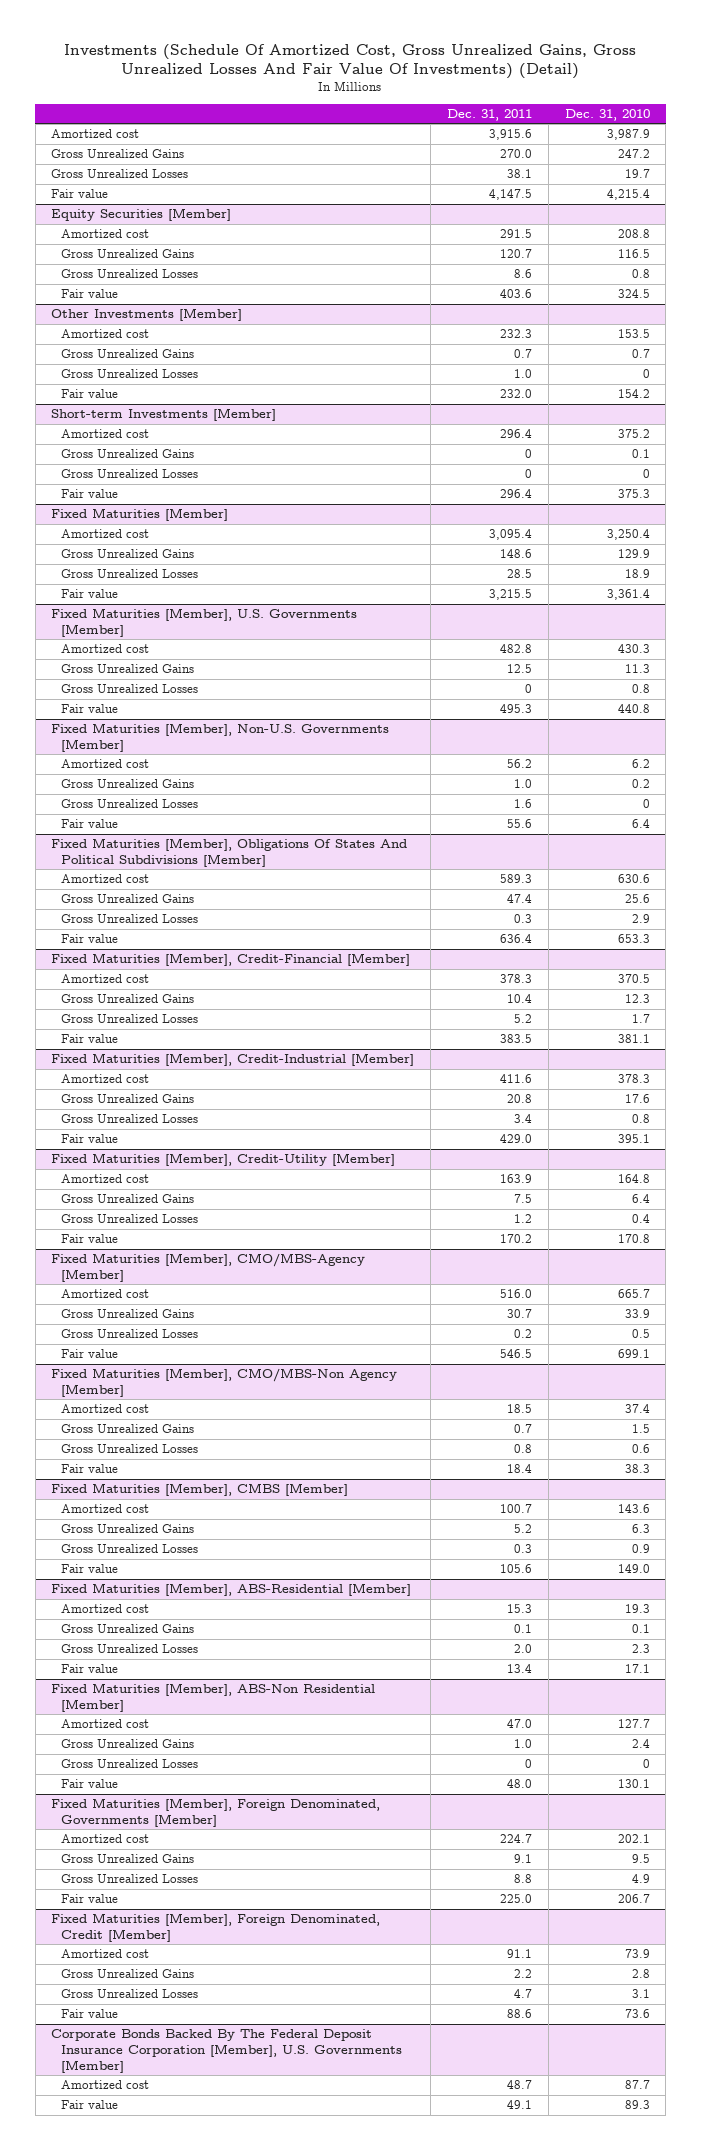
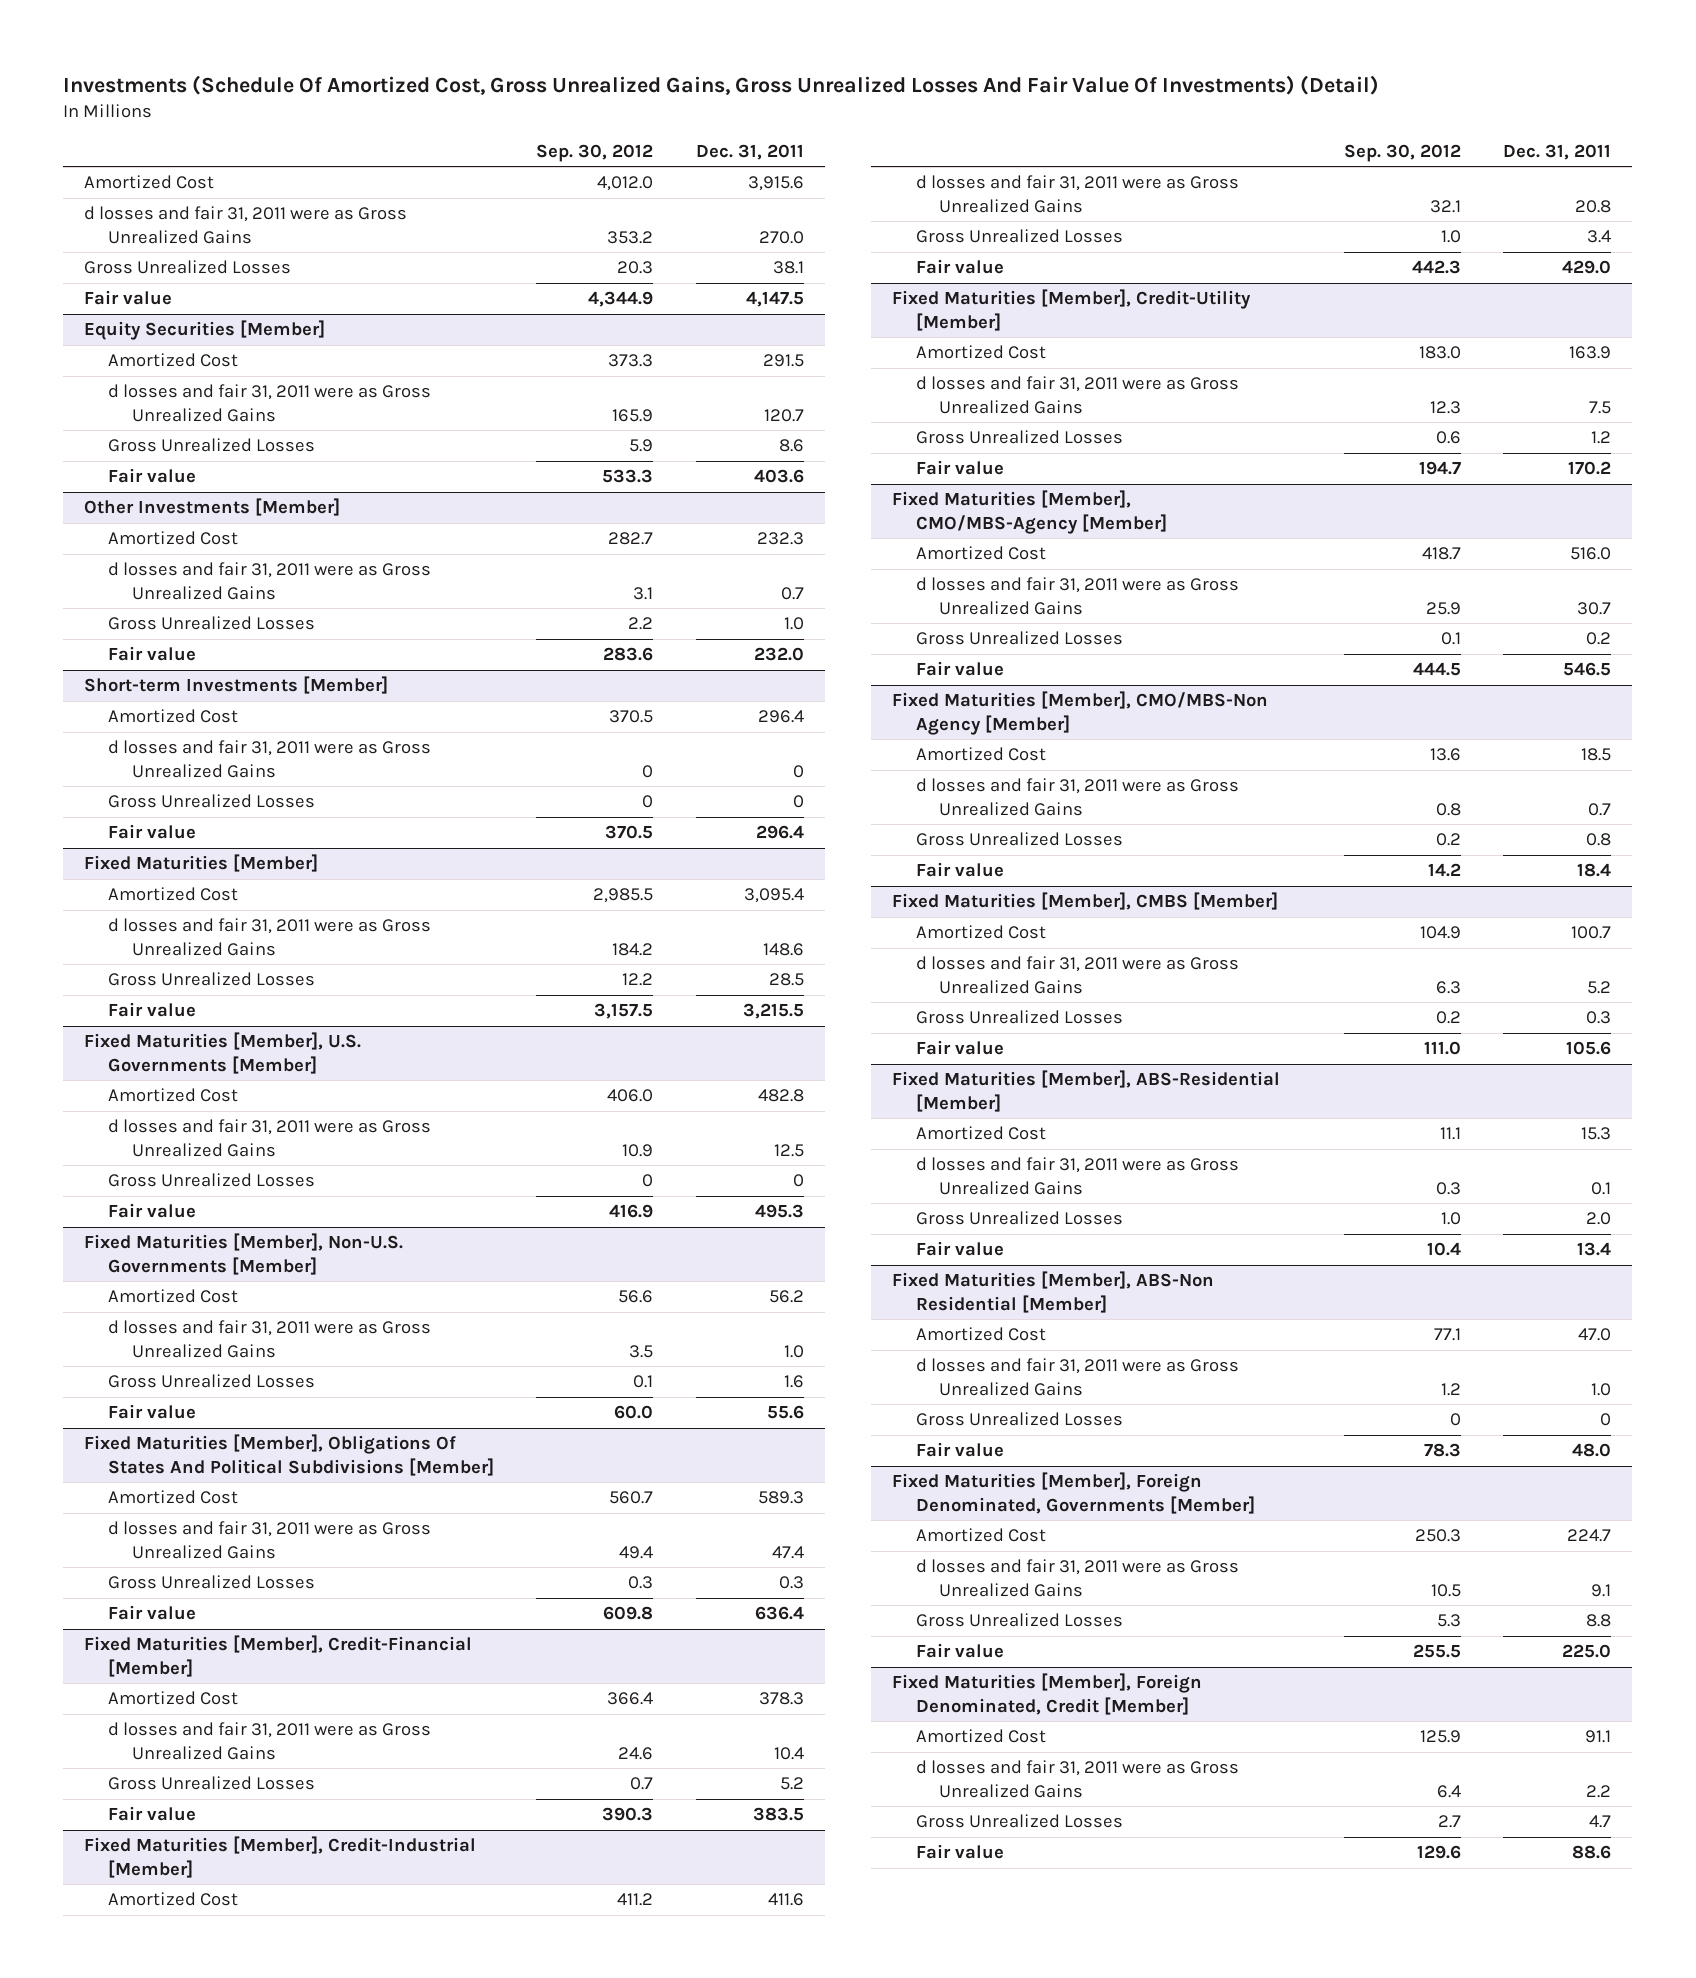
[564,108,650,121] Dec. 31, 2010 -> none
none -> [536,144,654,163] Sep. 30, 2012
[51,129,140,139] Amortized cost -> [84,175,215,190] Amortized Cost
[51,149,185,159] Gross Unrealized Gains -> [84,206,408,244] d losses and fair 31, 2011 were as Gross Unrealized Gains
[61,229,150,239] Amortized cost -> [108,353,239,368] Amortized Cost
[61,249,195,259] Gross Unrealized Gains -> [108,384,432,422] d losses and fair 31, 2011 were as Gross Unrealized Gains
[61,329,150,339] Amortized cost -> [108,531,239,546] Amortized Cost
[61,349,195,359] Gross Unrealized Gains -> [108,562,432,600] d losses and fair 31, 2011 were as Gross Unrealized Gains
[61,429,150,439] Amortized cost -> [108,709,239,724] Amortized Cost
[61,449,195,459] Gross Unrealized Gains -> [108,740,432,778] d losses and fair 31, 2011 were as Gross Unrealized Gains
[61,529,150,539] Amortized cost -> [108,887,239,902] Amortized Cost
[61,549,195,559] Gross Unrealized Gains -> [108,918,432,956] d losses and fair 31, 2011 were as Gross Unrealized Gains
[61,644,150,654] Amortized cost -> [108,1088,239,1103] Amortized Cost
[61,664,195,674] Gross Unrealized Gains -> [108,1119,432,1157] d losses and fair 31, 2011 were as Gross Unrealized Gains
[61,759,150,769] Amortized cost -> [108,1289,239,1304] Amortized Cost
[61,779,195,789] Gross Unrealized Gains -> [108,1320,432,1358] d losses and fair 31, 2011 were as Gross Unrealized Gains
[61,874,150,884] Amortized cost -> [108,1490,239,1505] Amortized Cost
[61,894,195,904] Gross Unrealized Gains -> [108,1521,432,1559] d losses and fair 31, 2011 were as Gross Unrealized Gains
[61,974,150,984] Amortized cost -> [108,1691,239,1706] Amortized Cost
[61,994,195,1004] Gross Unrealized Gains -> [108,1722,432,1760] d losses and fair 31, 2011 were as Gross Unrealized Gains
[61,1074,150,1084] Amortized cost -> [108,1892,239,1907] Amortized Cost
[61,1094,195,1104] Gross Unrealized Gains -> [915,175,1239,213] d losses and fair 31, 2011 were as Gross Unrealized Gains
[61,1174,150,1184] Amortized cost -> [915,345,1046,360] Amortized Cost
[61,1194,195,1204] Gross Unrealized Gains -> [915,376,1239,414] d losses and fair 31, 2011 were as Gross Unrealized Gains
[61,1289,150,1299] Amortized cost -> [915,546,1046,561] Amortized Cost
[61,1309,195,1319] Gross Unrealized Gains -> [915,577,1239,615] d losses and fair 31, 2011 were as Gross Unrealized Gains
[61,1404,150,1414] Amortized cost -> [915,747,1046,762] Amortized Cost
[61,1424,195,1434] Gross Unrealized Gains -> [915,778,1239,816] d losses and fair 31, 2011 were as Gross Unrealized Gains
[61,1504,150,1514] Amortized cost -> [915,925,1046,940] Amortized Cost
[61,1524,195,1534] Gross Unrealized Gains -> [915,956,1239,994] d losses and fair 31, 2011 were as Gross Unrealized Gains
[61,1604,150,1614] Amortized cost -> [915,1126,1046,1141] Amortized Cost
[61,1624,195,1634] Gross Unrealized Gains -> [915,1157,1239,1195] d losses and fair 31, 2011 were as Gross Unrealized Gains
[61,1719,150,1729] Amortized cost -> [915,1327,1046,1342] Amortized Cost
[61,1739,195,1749] Gross Unrealized Gains -> [915,1358,1239,1396] d losses and fair 31, 2011 were as Gross Unrealized Gains
[61,1834,150,1844] Amortized cost -> [915,1528,1046,1543] Amortized Cost
[61,1854,195,1864] Gross Unrealized Gains -> [915,1559,1239,1597] d losses and fair 31, 2011 were as Gross Unrealized Gains
[61,1949,150,1959] Amortized cost -> [915,1729,1046,1744] Amortized Cost
[61,1969,195,1979] Gross Unrealized Gains -> [915,1760,1239,1798] d losses and fair 31, 2011 were as Gross Unrealized Gains
[51,2029,403,2073] Corporate Bonds Backed By The Federal Deposit Insurance Corporation [Member], U.S. Governments [Member] -> none
[61,2080,150,2090] Amortized cost -> none
[61,2100,119,2110] Fair value -> none

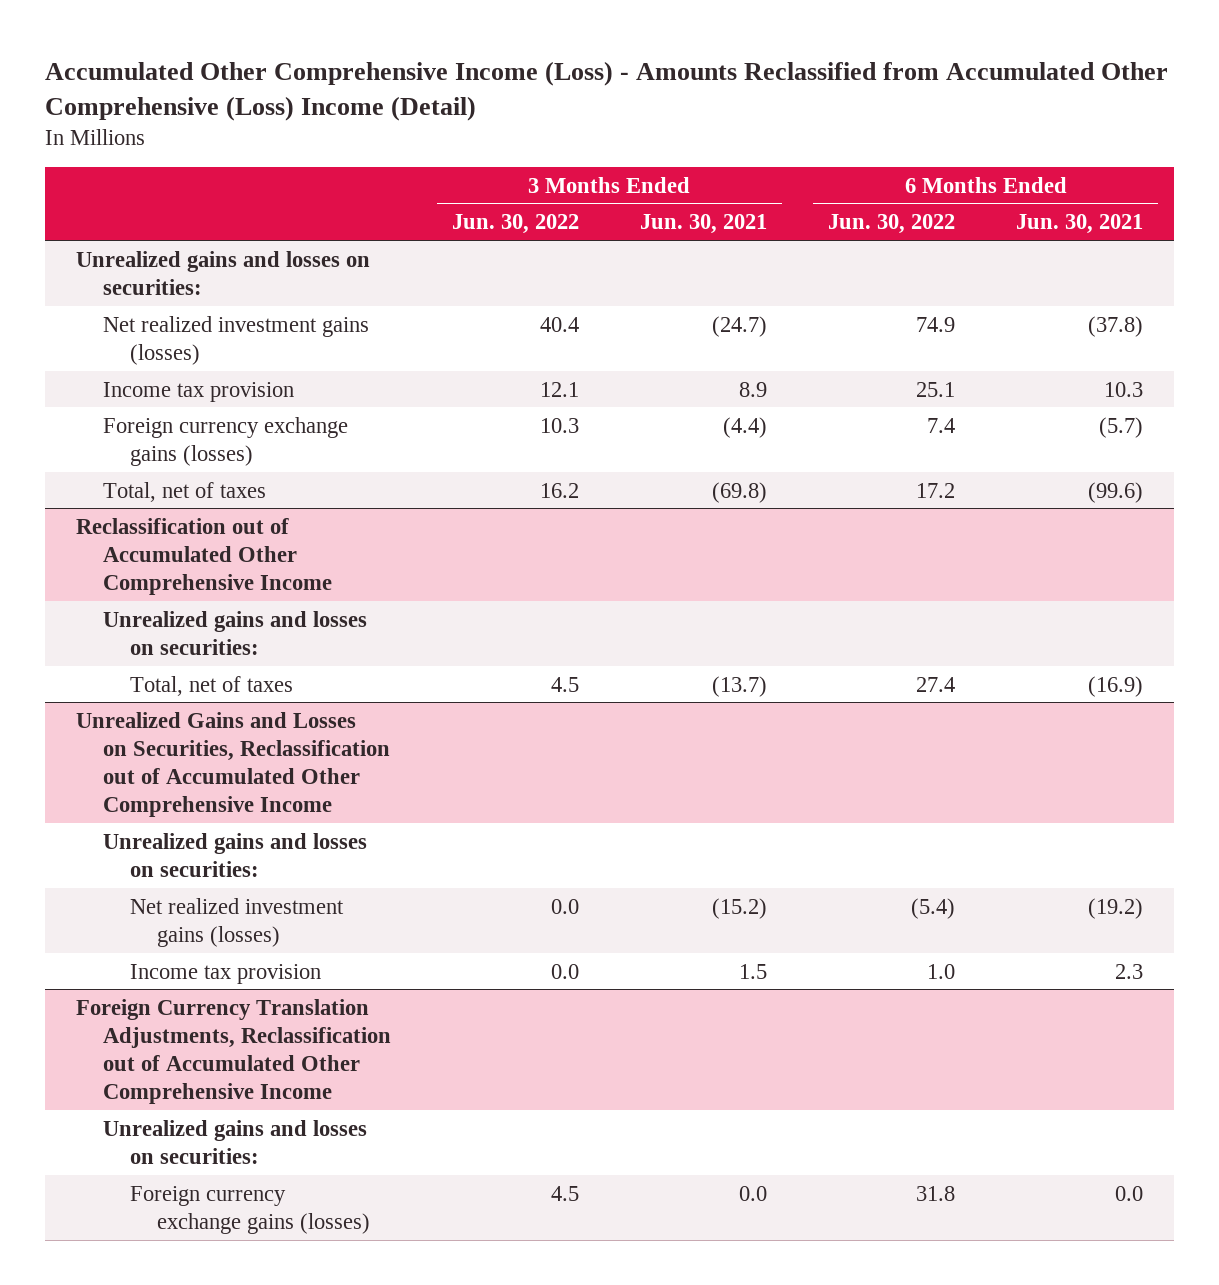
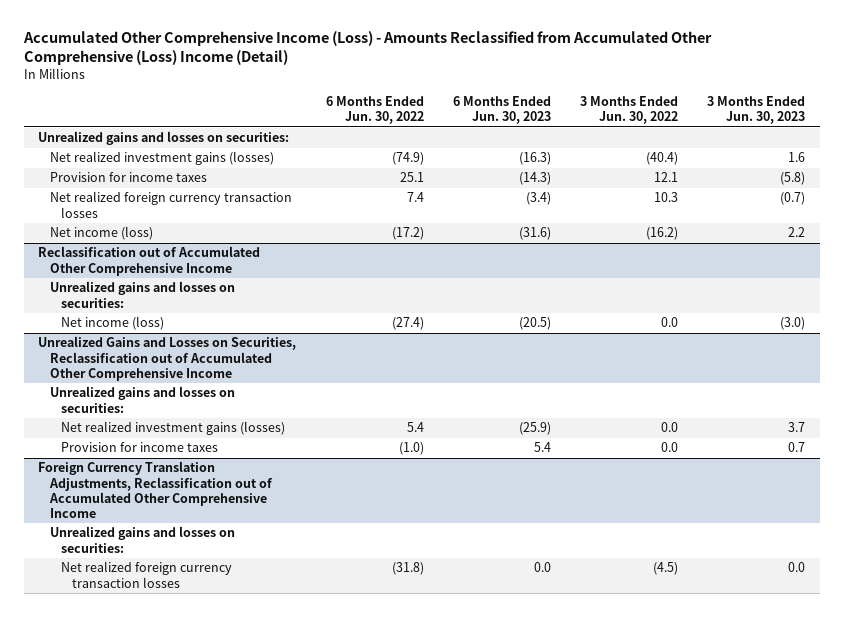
[639,214,767,235] Jun. 30, 2021 -> none
[1016,214,1144,235] Jun. 30, 2021 -> none
none -> [452,96,551,125] 6 Months Ended Jun. 30, 2023
none -> [707,96,806,125] 3 Months Ended Jun. 30, 2023
[102,481,266,502] Total, net of taxes -> none
[539,316,579,332] 40.4 -> [645,152,678,166] (40.4)
[916,316,956,332] 74.9 -> [391,152,424,166] (74.9)
[102,381,294,402] Income tax provision -> [49,172,207,183] Provision for income taxes
[102,416,348,466] Foreign currency exchange gains (losses) -> [49,191,292,218] Net realized foreign currency transaction losses
none -> [49,226,153,241] Net income (loss)
[129,675,293,696] Total, net of taxes -> none
none -> [60,316,164,331] Net income (loss)
[911,897,956,919] (5.4) -> [406,422,424,433] 5.4
[129,963,321,984] Income tax provision -> [60,442,218,453] Provision for income taxes
[927,963,956,979] 1.0 -> [398,442,424,456] (1.0)
[129,1185,370,1234] Foreign currency exchange gains (losses) -> [60,561,232,588] Net realized foreign currency transaction losses
[550,1185,579,1201] 4.5 -> [652,562,678,576] (4.5)
[916,1185,956,1201] 31.8 -> [391,562,424,576] (31.8)

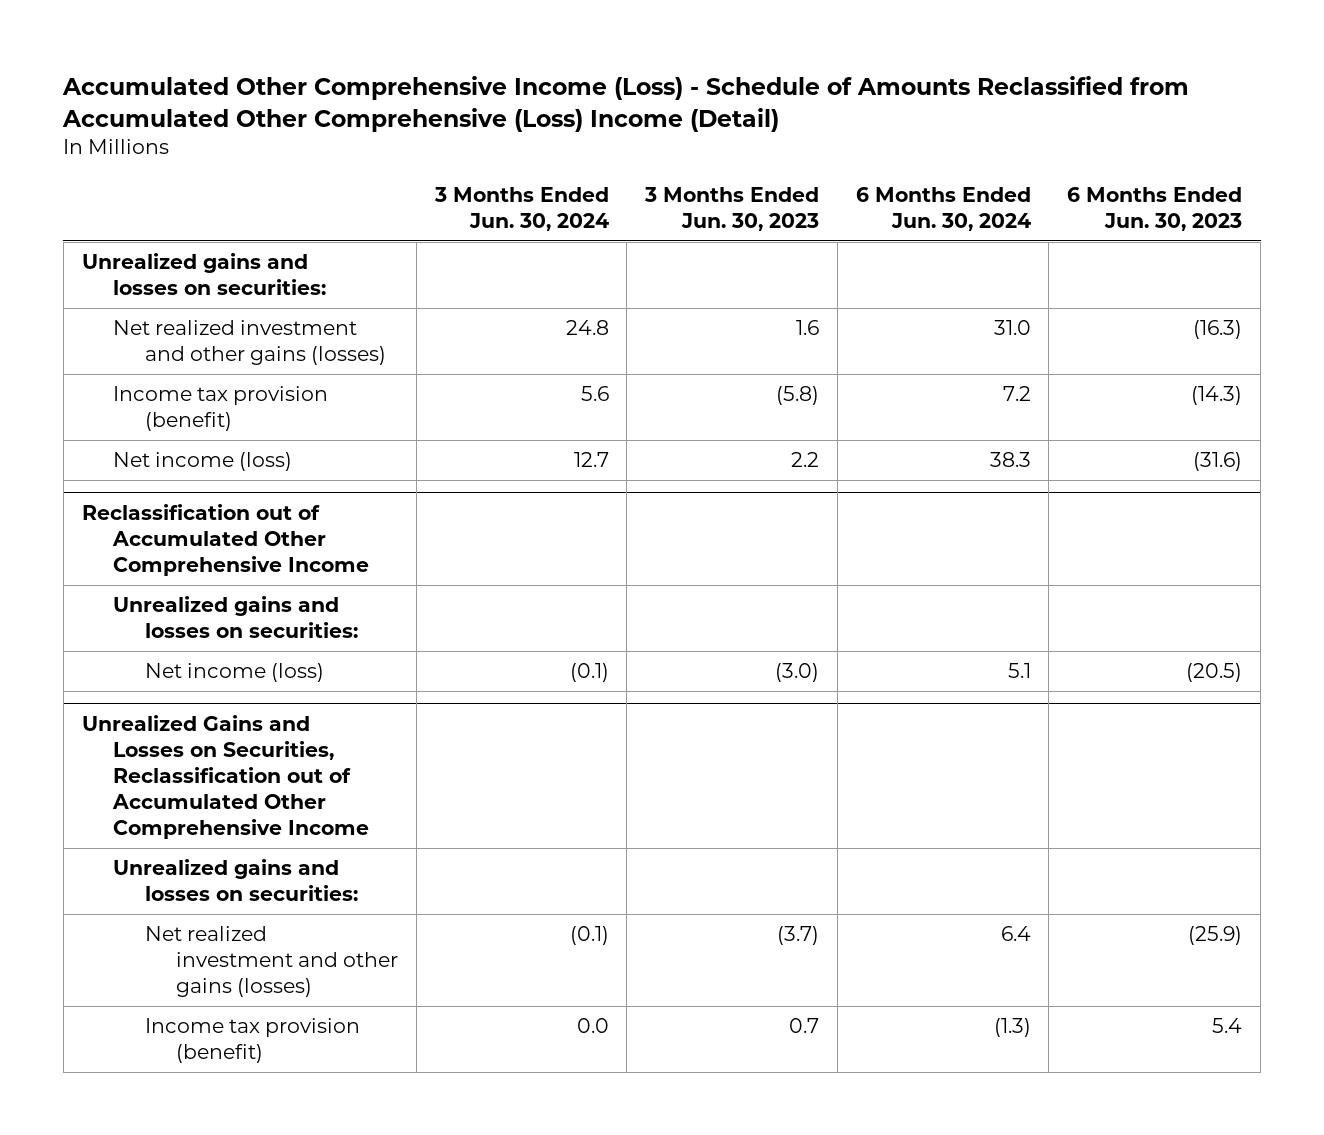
[22,31,712,66] Accumulated Other Comprehensive Income (Loss) - Amounts Reclassified from Accumulated Other Comprehensive (Loss) Income (Detail) -> [62,76,1190,132] Accumulated Other Comprehensive Income (Loss) - Schedule of Amounts Reclassified from Accumulated Other Comprehensive (Loss) Income (Detail)
[325,96,424,125] 6 Months Ended Jun. 30, 2022 -> none
[579,96,678,125] 3 Months Ended Jun. 30, 2022 -> none
none -> [433,186,609,231] 3 Months Ended Jun. 30, 2024
none -> [855,186,1031,231] 6 Months Ended Jun. 30, 2024
[49,191,292,218] Net realized foreign currency transaction losses -> none
[49,151,274,166] Net realized investment gains (losses) -> [113,320,386,366] Net realized investment and other gains (losses)
[49,172,207,183] Provision for income taxes -> [113,386,329,432] Income tax provision (benefit)
[38,461,273,518] Foreign Currency Translation Adjustments, Reclassification out of Accumulated Other Comprehensive Income -> none
[49,526,235,553] Unrealized gains and losses on securities: -> none
[60,561,232,588] Net realized foreign currency transaction losses -> none
[60,421,285,436] Net realized investment gains (losses) -> [144,926,399,997] Net realized investment and other gains (losses)
[788,422,806,433] 3.7 -> [777,926,820,946] (3.7)
[60,442,218,453] Provision for income taxes -> [144,1018,360,1064] Income tax provision (benefit)

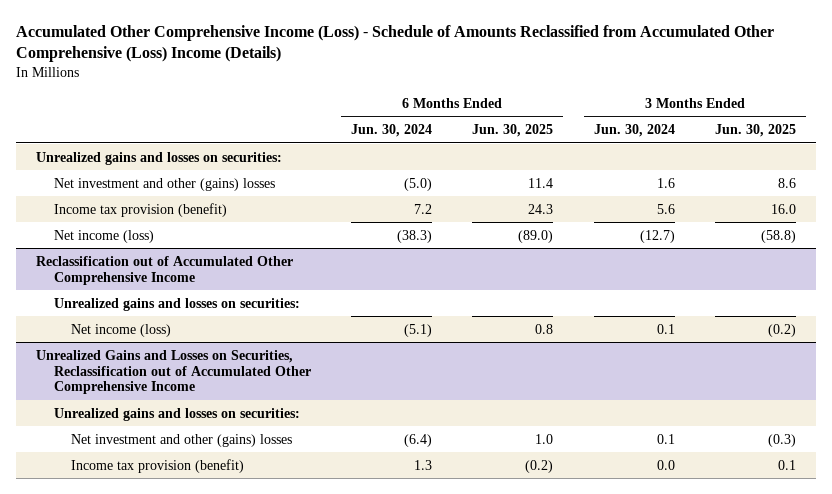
[62,76,1190,132] Accumulated Other Comprehensive Income (Loss) - Schedule of Amounts Reclassified from Accumulated Other Comprehensive (Loss) Income (Detail) -> [15,25,774,63] Accumulated Other Comprehensive Income (Loss) - Schedule of Amounts Reclassified from Accumulated Other Comprehensive (Loss) Income (Details)
[644,186,820,231] 3 Months Ended Jun. 30, 2023 -> none
[1067,186,1243,231] 6 Months Ended Jun. 30, 2023 -> none
none -> [472,124,554,138] Jun. 30, 2025
none -> [715,124,797,138] Jun. 30, 2025
[113,320,386,366] Net realized investment and other gains (losses) -> [53,177,275,191] Net investment and other (gains) losses
[565,320,609,336] 24.8 -> [656,177,675,188] 1.6
[993,320,1031,336] 31.0 -> [403,177,432,191] (5.0)
[573,452,609,468] 12.7 -> [639,229,675,243] (12.7)
[989,452,1031,468] 38.3 -> [396,229,432,243] (38.3)
[569,663,609,683] (0.1) -> [656,323,675,334] 0.1
[1007,663,1031,679] 5.1 -> [403,323,432,337] (5.1)
[144,926,399,997] Net realized investment and other gains (losses) -> [71,433,293,447] Net investment and other (gains) losses
[569,926,609,946] (0.1) -> [656,433,675,444] 0.1
[1000,926,1031,942] 6.4 -> [403,433,432,447] (6.4)
[993,1018,1031,1038] (1.3) -> [413,459,432,470] 1.3

